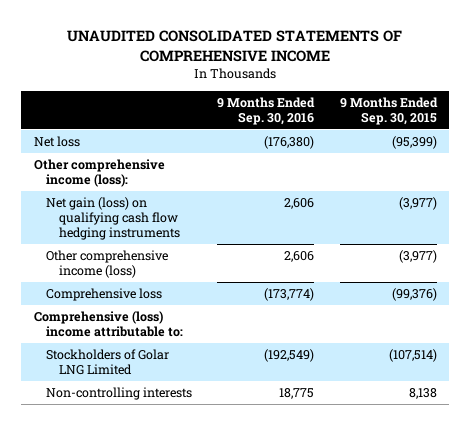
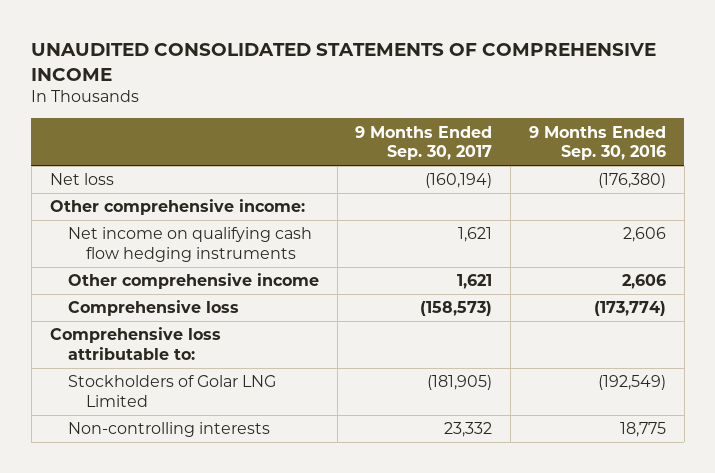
[339,97,438,125] 9 Months Ended Sep. 30, 2015 -> none
none -> [355,125,493,161] 9 Months Ended Sep. 30, 2017
[33,159,165,188] Other comprehensive income (loss): -> [49,199,305,216] Other comprehensive income:
[46,197,180,240] Net gain (loss) on qualifying cash flow hedging instruments -> [67,227,312,263] Net income on qualifying cash flow hedging instruments
[46,250,169,279] Other comprehensive income (loss) -> [67,273,319,290] Other comprehensive income
[33,311,184,338] Comprehensive (loss) income attributable to: -> [49,327,221,361] Comprehensive loss attributable to:

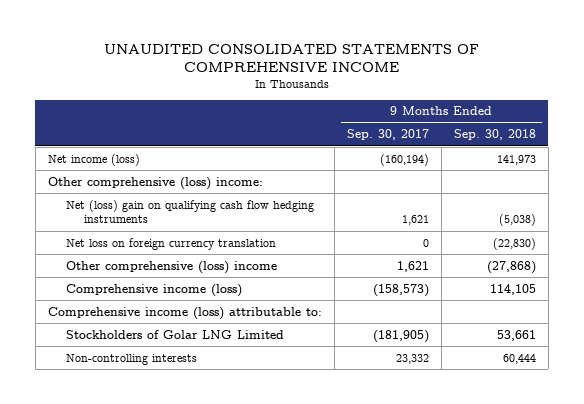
[528,125,666,161] 9 Months Ended Sep. 30, 2016 -> none
none -> [453,129,536,141] Sep. 30, 2018
[49,173,114,186] Net loss -> [47,153,140,166] Net income (loss)
[49,199,305,216] Other comprehensive income: -> [47,176,263,190] Other comprehensive (loss) income:
[67,227,312,263] Net income on qualifying cash flow hedging instruments -> [65,199,314,224] Net (loss) gain on qualifying cash flow hedging instruments
none -> [65,237,276,250] Net loss on foreign currency translation
[67,273,319,290] Other comprehensive income -> [65,260,277,274] Other comprehensive (loss) income
[67,300,239,317] Comprehensive loss -> [65,283,242,297] Comprehensive income (loss)
[49,327,221,361] Comprehensive loss attributable to: -> [47,306,322,320] Comprehensive income (loss) attributable to:

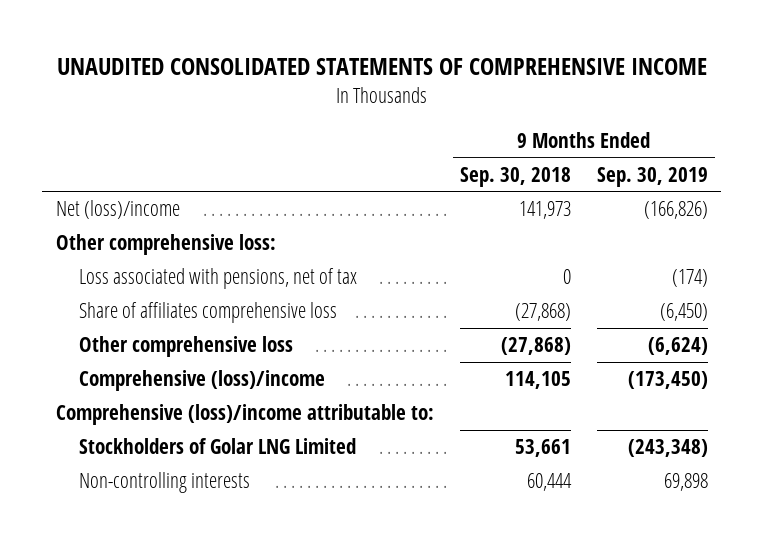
[346,129,429,141] Sep. 30, 2017 -> none
none -> [597,166,709,187] Sep. 30, 2019
[65,199,314,224] Net (loss) gain on qualifying cash flow hedging instruments -> none
[65,237,276,250] Net loss on foreign currency translation -> none
[47,153,140,166] Net income (loss) -> [55,200,180,220] Net (loss)/income
[47,176,263,190] Other comprehensive (loss) income: -> [55,234,276,256] Other comprehensive loss:
none -> [79,268,358,290] Loss associated with pensions, net of tax
none -> [79,302,338,324] Share of affiliates comprehensive loss
[65,260,277,274] Other comprehensive (loss) income -> [79,336,294,358] Other comprehensive loss
[65,283,242,297] Comprehensive income (loss) -> [79,370,326,392] Comprehensive (loss)/income
[47,306,322,320] Comprehensive income (loss) attributable to: -> [55,404,434,426] Comprehensive (loss)/income attributable to:

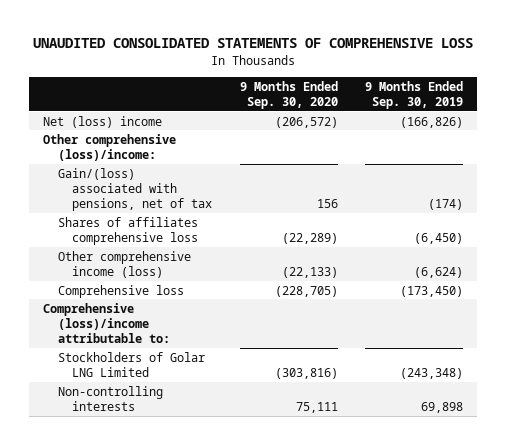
[56,57,707,75] UNAUDITED CONSOLIDATED STATEMENTS OF COMPREHENSIVE INCOME -> [33,38,474,49] UNAUDITED CONSOLIDATED STATEMENTS OF COMPREHENSIVE LOSS
[459,166,571,187] Sep. 30, 2018 -> none
none -> [239,80,338,109] 9 Months Ended Sep. 30, 2020
[55,200,180,220] Net (loss)/income -> [43,115,163,128] Net (loss) income
[55,234,276,256] Other comprehensive loss: -> [43,133,177,161] Other comprehensive (loss)/income:
[79,268,358,290] Loss associated with pensions, net of tax -> [57,167,213,211] Gain/(loss) associated with pensions, net of tax
[79,302,338,324] Share of affiliates comprehensive loss -> [57,216,199,245] Shares of affiliates comprehensive loss
[79,336,294,358] Other comprehensive loss -> [57,250,191,278] Other comprehensive income (loss)
[79,370,326,392] Comprehensive (loss)/income -> [57,284,184,298] Comprehensive loss

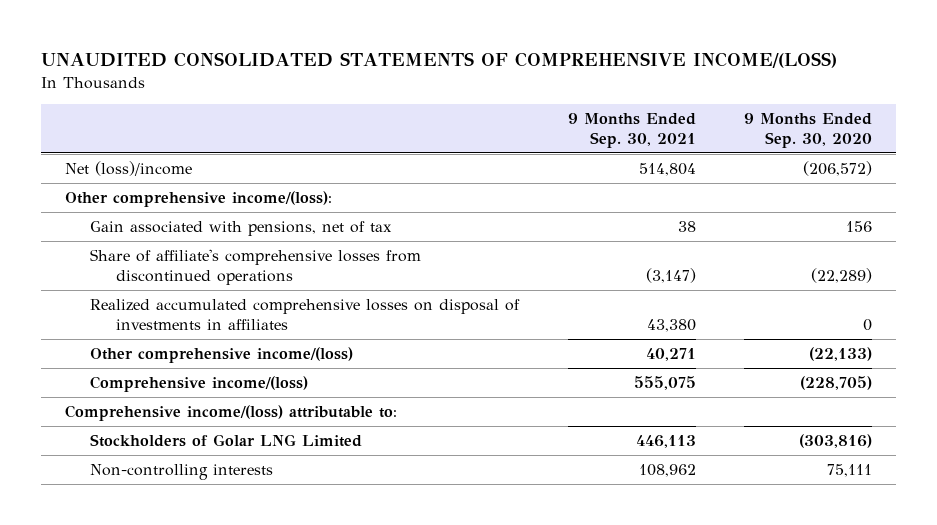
[33,38,474,49] UNAUDITED CONSOLIDATED STATEMENTS OF COMPREHENSIVE LOSS -> [41,52,838,69] UNAUDITED CONSOLIDATED STATEMENTS OF COMPREHENSIVE INCOME/(LOSS)
[365,80,464,109] 9 Months Ended Sep. 30, 2019 -> none
none -> [567,113,696,148] 9 Months Ended Sep. 30, 2021
[43,115,163,128] Net (loss) income -> [65,161,193,177] Net (loss)/income
[43,133,177,161] Other comprehensive (loss)/income: -> [65,191,333,208] Other comprehensive income/(loss):
[57,167,213,211] Gain/(loss) associated with pensions, net of tax -> [90,221,393,237] Gain associated with pensions, net of tax
[57,216,199,245] Shares of affiliates comprehensive loss -> [90,249,422,285] Share of affiliate's comprehensive losses from discontinued operations
none -> [90,299,521,330] Realized accumulated comprehensive losses on disposal of investments in affiliates
[57,250,191,278] Other comprehensive income (loss) -> [90,347,354,364] Other comprehensive income/(loss)
[57,284,184,298] Comprehensive loss -> [90,376,309,393] Comprehensive income/(loss)
[43,302,170,343] Comprehensive (loss)/income attributable to: -> [65,405,398,422] Comprehensive income/(loss) attributable to:

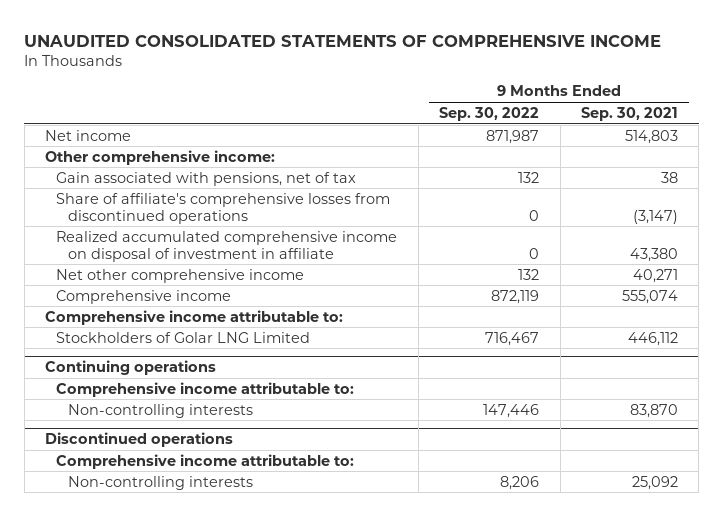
[41,52,838,69] UNAUDITED CONSOLIDATED STATEMENTS OF COMPREHENSIVE INCOME/(LOSS) -> [24,34,662,47] UNAUDITED CONSOLIDATED STATEMENTS OF COMPREHENSIVE INCOME
[743,113,872,148] 9 Months Ended Sep. 30, 2020 -> none
none -> [439,106,540,121] Sep. 30, 2022
[65,161,193,177] Net (loss)/income -> [45,129,132,141] Net income
[638,163,696,177] 514,804 -> [625,129,679,144] 514,803
[65,191,333,208] Other comprehensive income/(loss): -> [45,149,276,165] Other comprehensive income:
[90,299,521,330] Realized accumulated comprehensive losses on disposal of investments in affiliates -> [56,230,398,262] Realized accumulated comprehensive income on disposal of investment in affiliate
[90,347,354,364] Other comprehensive income/(loss) -> [56,268,305,283] Net other comprehensive income
[90,376,309,393] Comprehensive income/(loss) -> [56,289,232,304] Comprehensive income
[633,376,696,391] 555,075 -> [622,289,679,304] 555,074
[65,405,398,422] Comprehensive income/(loss) attributable to: -> [45,309,344,325] Comprehensive income attributable to:
[635,435,696,449] 446,113 -> [628,331,679,346] 446,112
none -> [45,360,217,376] Continuing operations
none -> [56,381,355,397] Comprehensive income attributable to:
[638,464,696,478] 108,962 -> [630,403,679,418] 83,870
none -> [45,432,234,448] Discontinued operations
none -> [56,453,355,469] Comprehensive income attributable to:
none -> [67,475,253,490] Non-controlling interests

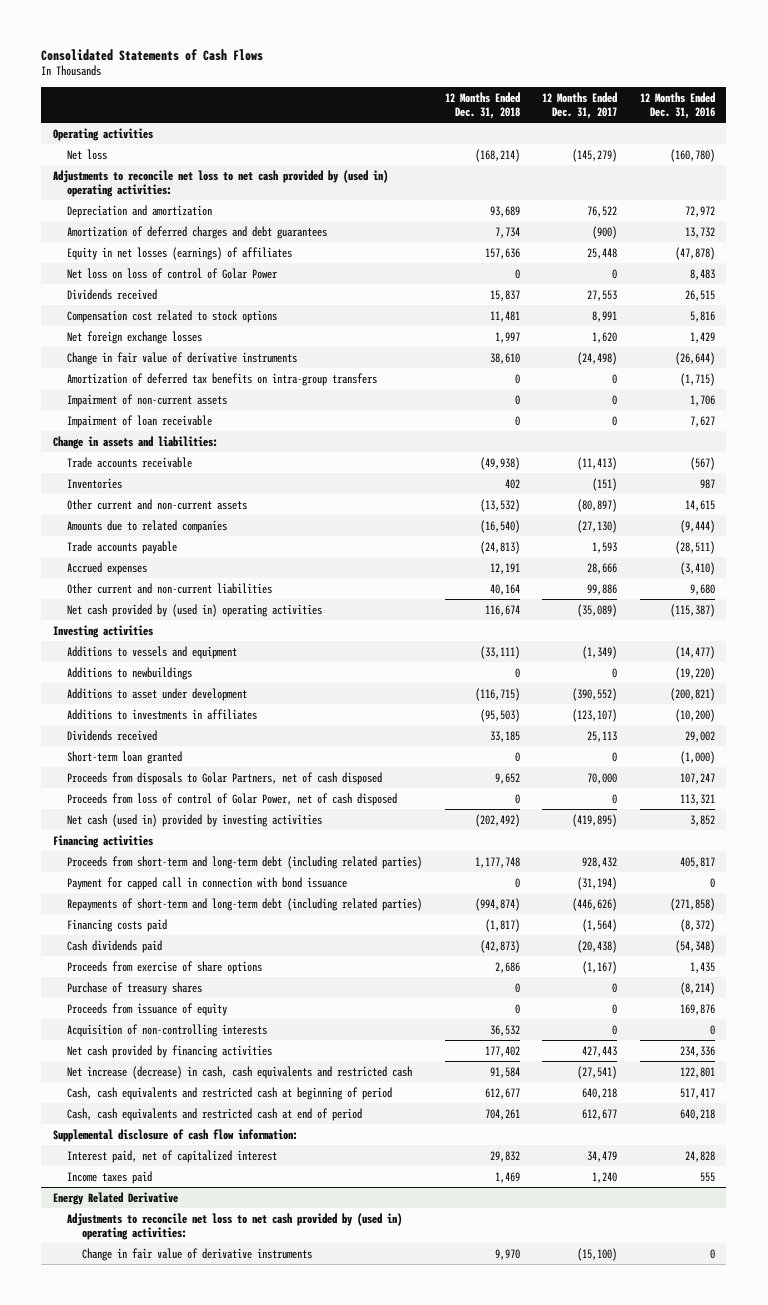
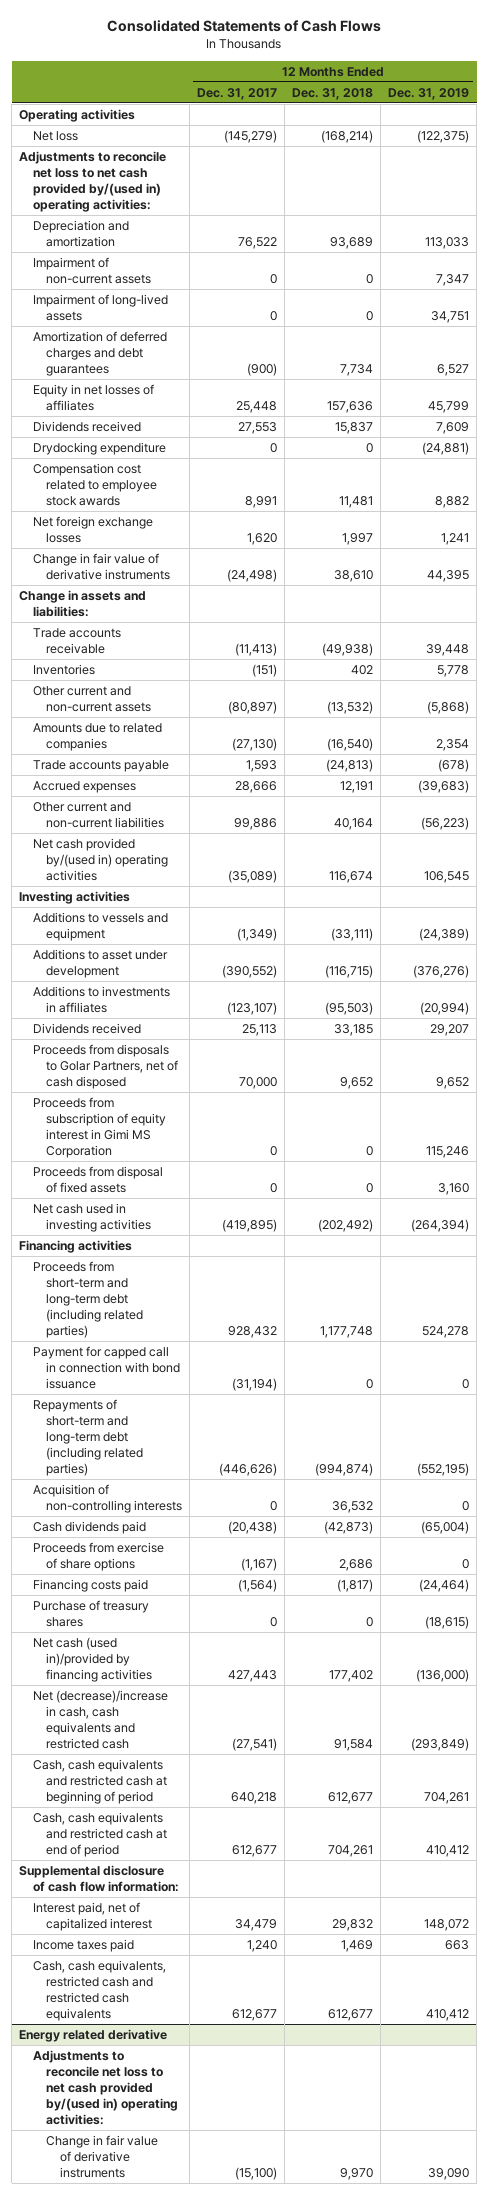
[640,92,716,119] 12 Months Ended Dec. 31, 2016 -> none
none -> [388,87,470,100] Dec. 31, 2019
[52,169,388,197] Adjustments to reconcile net loss to net cash provided by (used in) operating activities: -> [19,150,167,212] Adjustments to reconcile net loss to net cash provided by/(used in) operating activities:
[67,393,228,407] Impairment of non-current assets -> [32,256,152,284] Impairment of non-current assets
none -> [32,293,168,321] Impairment of long-lived assets
[67,267,279,279] Net loss on loss of control of Golar Power -> none
[67,246,293,260] Equity in net losses (earnings) of affiliates -> [32,383,154,411] Equity in net losses of affiliates
none -> [32,441,166,455] Drydocking expenditure
[67,309,278,323] Compensation cost related to stock options -> [32,462,158,506] Compensation cost related to employee stock awards
[67,372,378,386] Amortization of deferred tax benefits on intra-group transfers -> none
[67,414,213,428] Impairment of loan receivable -> none
[67,603,323,617] Net cash provided by (used in) operating activities -> [32,837,169,881] Net cash provided by/(used in) operating activities
[67,666,193,680] Additions to newbuildings -> none
[67,750,183,764] Short-term loan granted -> none
[67,792,398,806] Proceeds from loss of control of Golar Power, net of cash disposed -> none
none -> [32,1096,167,1158] Proceeds from subscription of equity interest in Gimi MS Corporation
none -> [32,1165,163,1193] Proceeds from disposal of fixed assets
[67,813,323,827] Net cash (used in) provided by investing activities -> [32,1202,152,1232] Net cash used in investing activities
[67,1023,268,1037] Acquisition of non-controlling interests -> [32,1483,183,1513] Acquisition of non-controlling interests
[67,918,168,932] Financing costs paid -> [32,1578,148,1592] Financing costs paid
[67,1002,228,1016] Proceeds from issuance of equity -> none
[67,1044,273,1058] Net cash provided by financing activities -> [32,1636,153,1682] Net cash (used in)/provided by financing activities
[67,1065,413,1079] Net increase (decrease) in cash, cash equivalents and restricted cash -> [32,1689,168,1749] Net (decrease)/increase in cash, cash equivalents and restricted cash
none -> [32,1959,166,2021] Cash, cash equivalents, restricted cash and restricted cash equivalents
[52,1191,178,1205] Energy Related Derivative -> [19,2028,168,2042] Energy related derivative
[67,1212,403,1240] Adjustments to reconcile net loss to net cash provided by (used in) operating activities: -> [32,2049,179,2125] Adjustments to reconcile net loss to net cash provided by/(used in) operating activities:

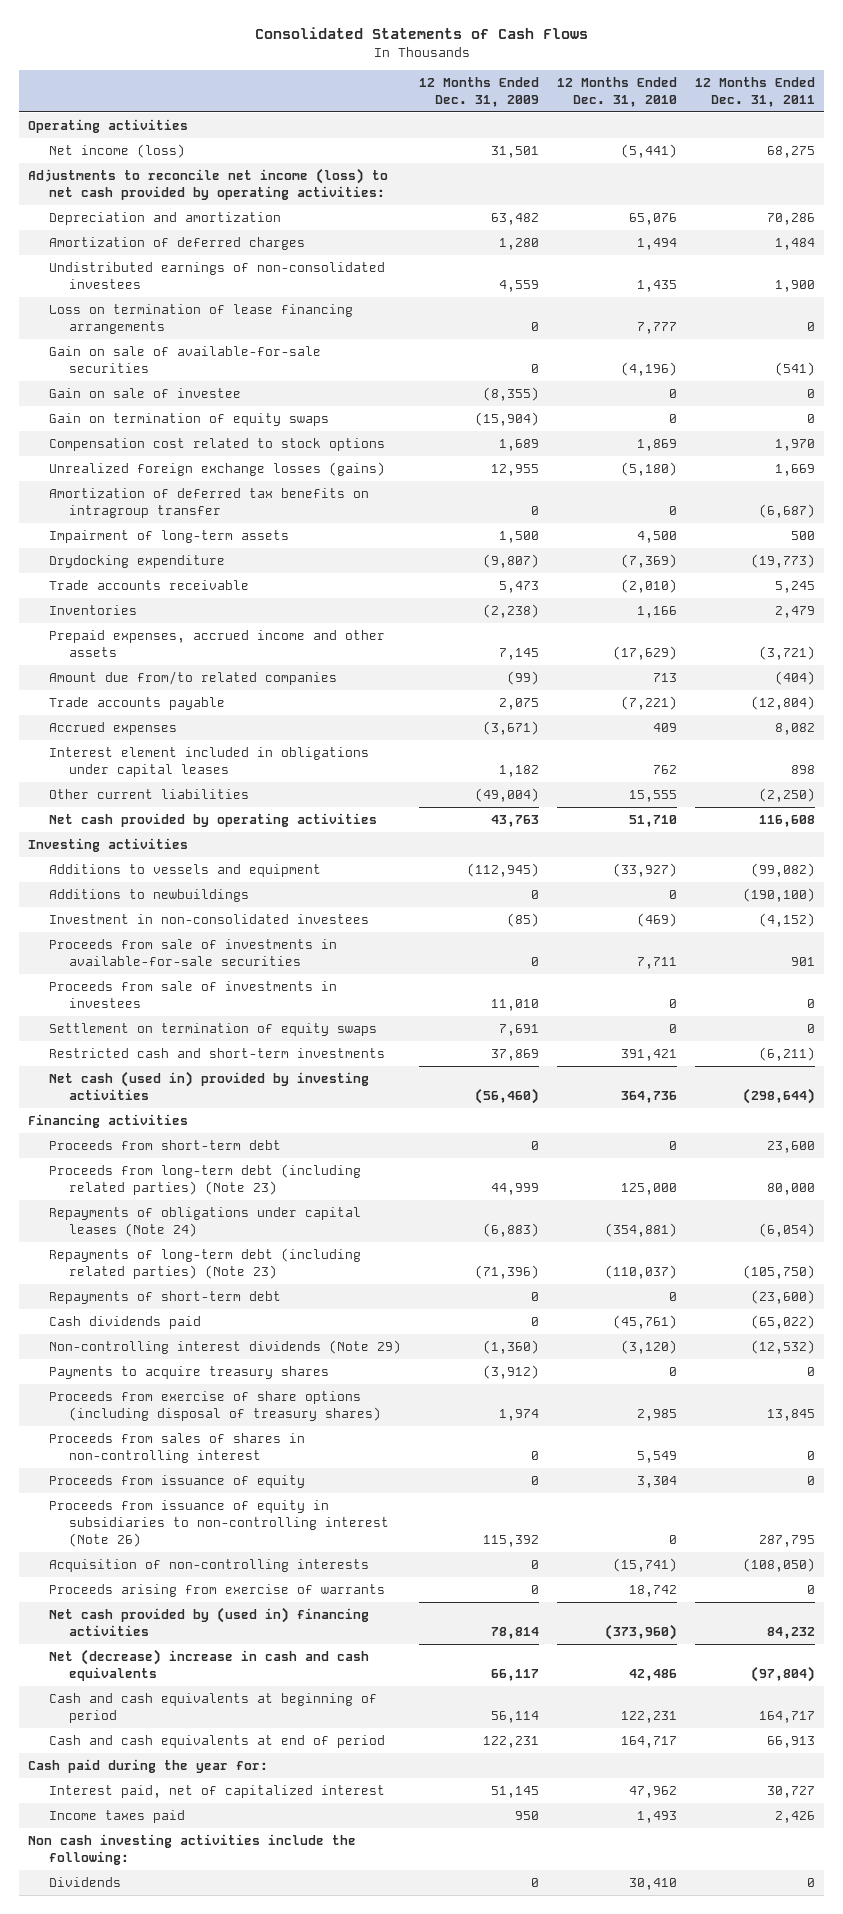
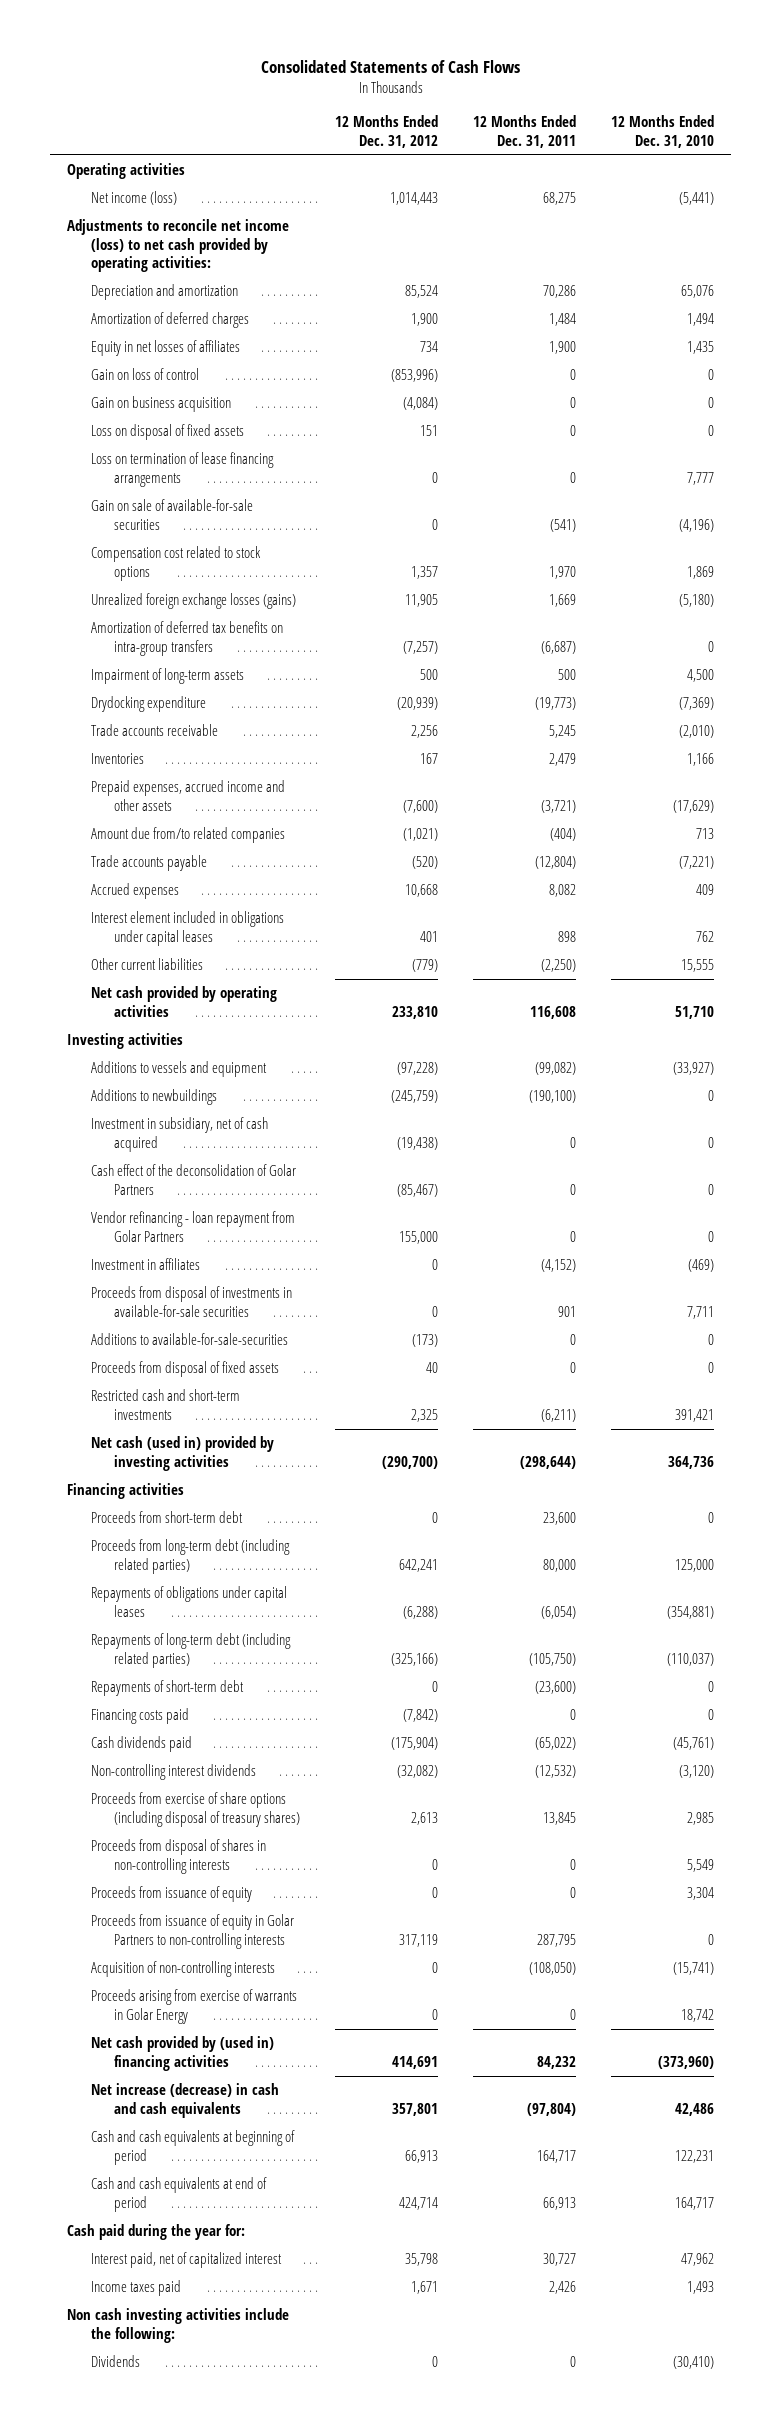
[418,77,539,108] 12 Months Ended Dec. 31, 2009 -> none
none -> [335,115,439,148] 12 Months Ended Dec. 31, 2012
[48,261,385,289] Undistributed earnings of non-consolidated investees -> [90,340,240,357] Equity in net losses of affiliates
none -> [90,368,199,381] Gain on loss of control
none -> [90,396,231,413] Gain on business acquisition
none -> [90,424,244,441] Loss on disposal of fixed assets
[48,387,241,398] Gain on sale of investee -> none
[48,412,329,426] Gain on termination of equity swaps -> none
[48,487,369,518] Amortization of deferred tax benefits on intragroup transfer -> [90,621,283,656] Amortization of deferred tax benefits on intra-group transfers
[48,980,337,1008] Proceeds from sale of investments in investees -> none
[48,1022,377,1036] Settlement on termination of equity swaps -> none
none -> [90,1117,268,1152] Investment in subsidiary, net of cash acquired
none -> [90,1164,296,1195] Cash effect of the deconsolidation of Golar Partners
none -> [90,1211,295,1242] Vendor refinancing - loan repayment from Golar Partners
[48,913,369,924] Investment in non-consolidated investees -> [90,1258,200,1271] Investment in affiliates
[48,938,337,966] Proceeds from sale of investments in available-for-sale securities -> [90,1286,292,1317] Proceeds from disposal of investments in available-for-sale securities
none -> [90,1333,288,1346] Additions to available-for-sale-securities
none -> [90,1361,279,1378] Proceeds from disposal of fixed assets
[48,1163,361,1195] Proceeds from long-term debt (including related parties) (Note 23) -> [90,1539,290,1574] Proceeds from long-term debt (including related parties)
[48,1206,361,1237] Repayments of obligations under capital leases (Note 24) -> [90,1586,287,1617] Repayments of obligations under capital leases
[48,1247,361,1279] Repayments of long-term debt (including related parties) (Note 23) -> [90,1633,291,1668] Repayments of long-term debt (including related parties)
none -> [90,1708,189,1725] Financing costs paid
[48,1365,329,1379] Payments to acquire treasury shares -> none
[48,1339,401,1354] Non-controlling interest dividends (Note 29) -> [90,1764,256,1781] Non-controlling interest dividends
[48,1432,305,1463] Proceeds from sales of shares in non-controlling interest -> [90,1839,266,1874] Proceeds from disposal of shares in non-controlling interests
[48,1499,389,1547] Proceeds from issuance of equity in subsidiaries to non-controlling interest (Note 26) -> [90,1914,294,1949] Proceeds from issuance of equity in Golar Partners to non-controlling interests
[48,1583,385,1597] Proceeds arising from exercise of warrants -> [90,1989,297,2024] Proceeds arising from exercise of warrants in Golar Energy
[48,1648,369,1681] Net (decrease) increase in cash and cash equivalents -> [90,2083,279,2118] Net increase (decrease) in cash and cash equivalents
[628,1877,677,1890] 30,410 -> [672,2356,714,2370] (30,410)

